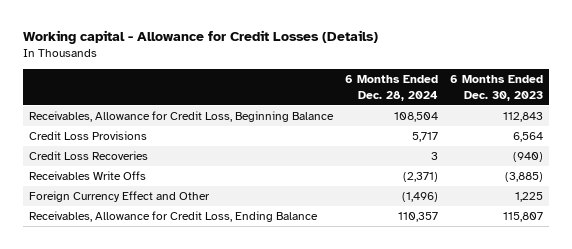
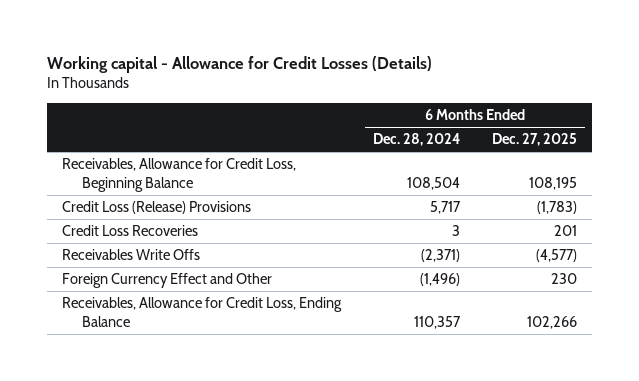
[450,75,544,101] 6 Months Ended Dec. 30, 2023 -> none
none -> [491,133,577,147] Dec. 27, 2025
[28,131,147,141] Credit Loss Provisions -> [62,201,252,215] Credit Loss (Release) Provisions

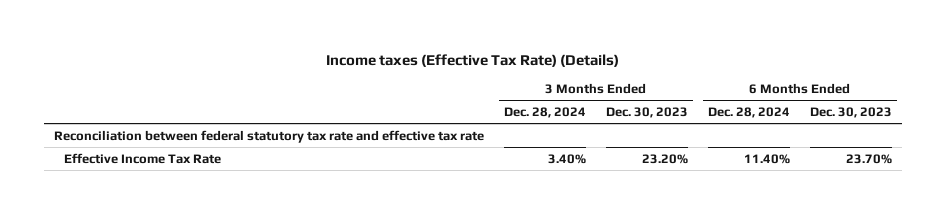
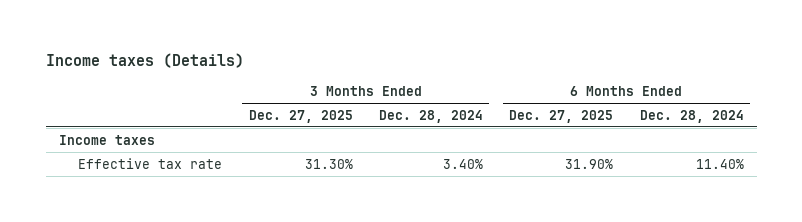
[326,53,620,67] Income taxes (Effective Tax Rate) (Details) -> [45,53,244,69] Income taxes (Details)
[606,107,689,119] Dec. 30, 2023 -> none
[810,107,893,119] Dec. 30, 2023 -> none
none -> [248,109,353,123] Dec. 27, 2025
none -> [509,109,614,123] Dec. 27, 2025
[54,129,485,143] Reconciliation between federal statutory tax rate and effective tax rate -> none
none -> [58,134,155,145] Income taxes
[63,152,221,164] Effective Income Tax Rate -> [78,157,223,169] Effective tax rate

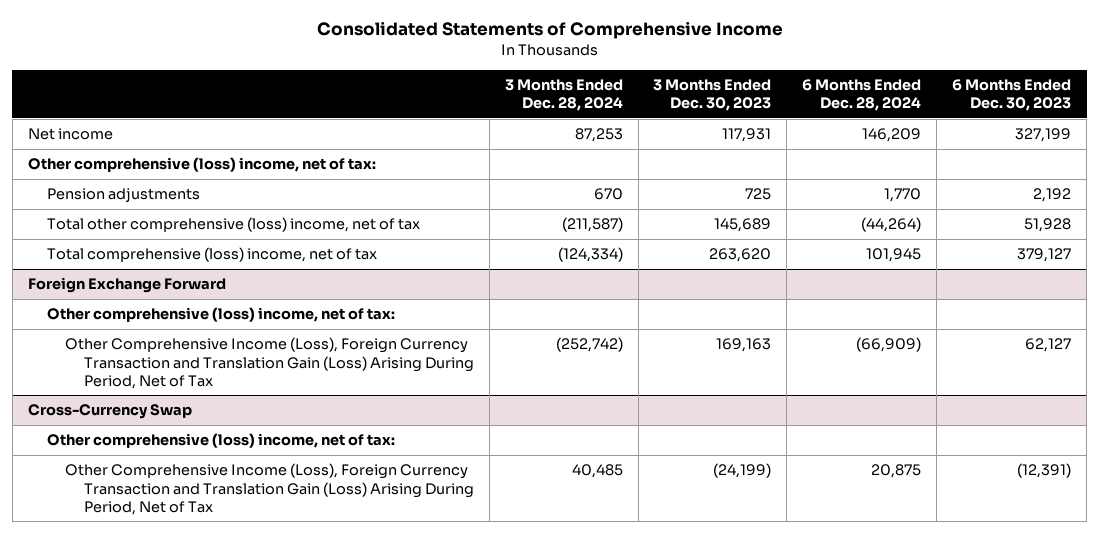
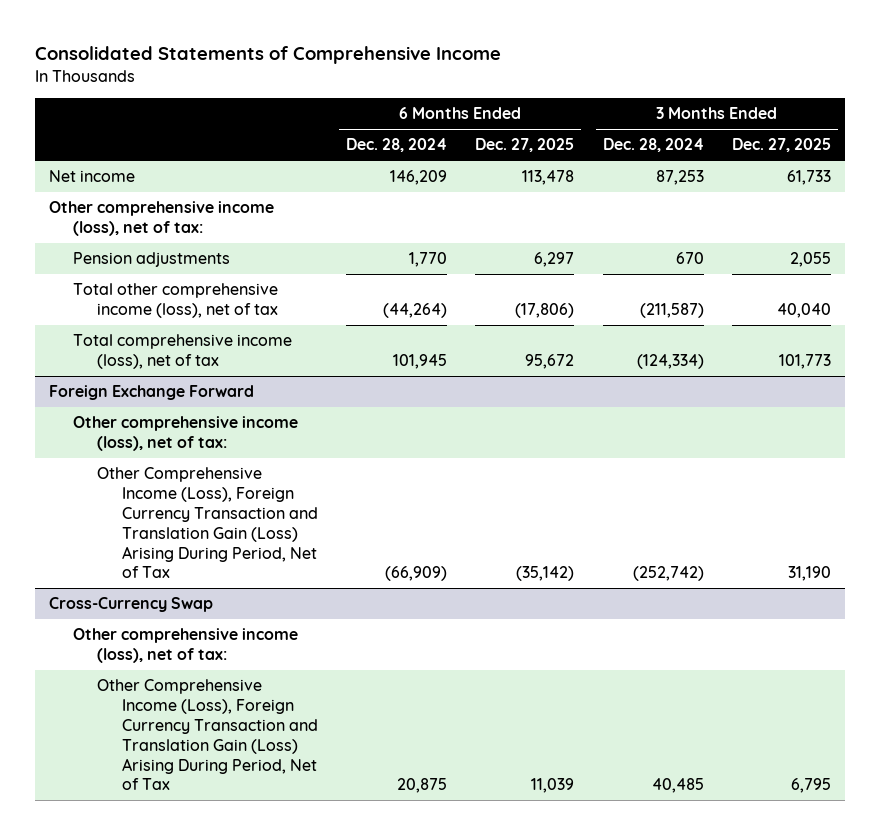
[653,78,772,112] 3 Months Ended Dec. 30, 2023 -> none
[952,78,1072,112] 6 Months Ended Dec. 30, 2023 -> none
none -> [475,138,575,153] Dec. 27, 2025
none -> [732,138,832,153] Dec. 27, 2025
[27,157,376,173] Other comprehensive (loss) income, net of tax: -> [49,201,275,237] Other comprehensive income (loss), net of tax:
[46,217,420,233] Total other comprehensive (loss) income, net of tax -> [73,283,279,319] Total other comprehensive income (loss), net of tax
[46,247,377,263] Total comprehensive (loss) income, net of tax -> [73,334,293,370] Total comprehensive income (loss), net of tax
[46,307,395,323] Other comprehensive (loss) income, net of tax: -> [73,416,299,452] Other comprehensive income (loss), net of tax:
[46,433,395,449] Other comprehensive (loss) income, net of tax: -> [73,628,299,664] Other comprehensive income (loss), net of tax:

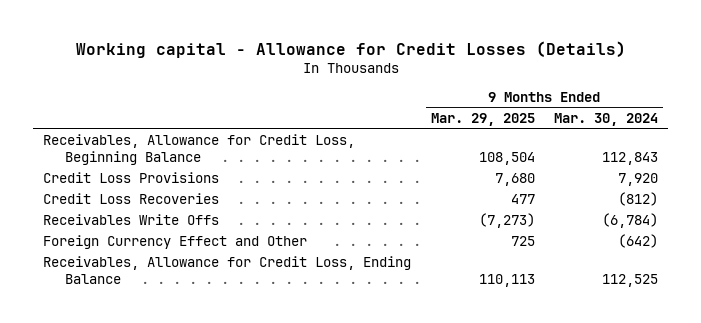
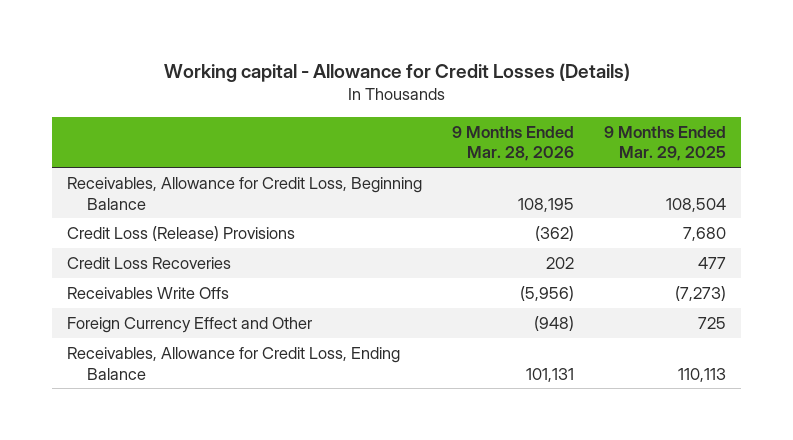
[554,113,659,127] Mar. 30, 2024 -> none
none -> [452,125,575,162] 9 Months Ended Mar. 28, 2026
[43,172,220,184] Credit Loss Provisions -> [67,225,296,241] Credit Loss (Release) Provisions

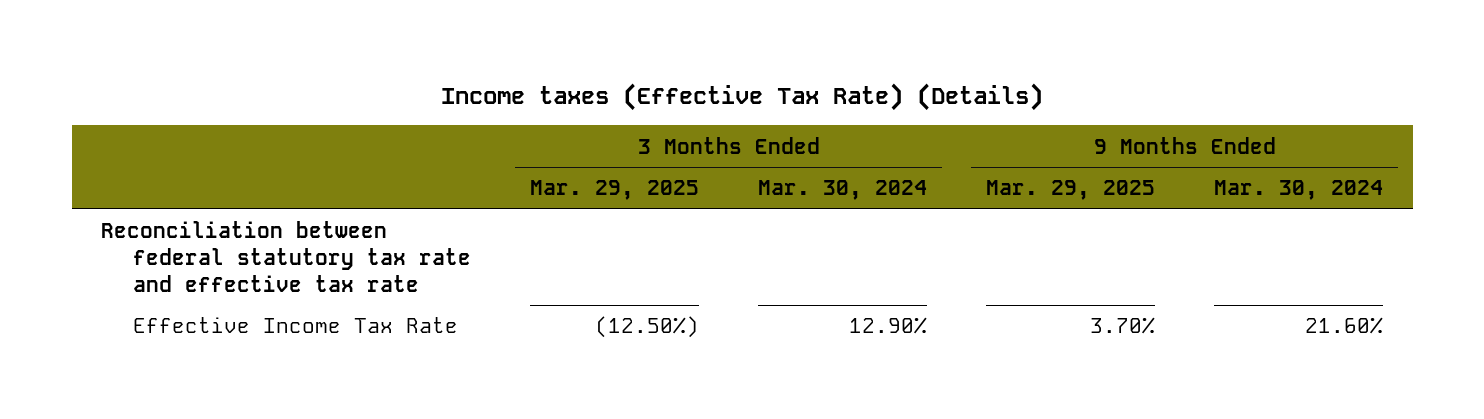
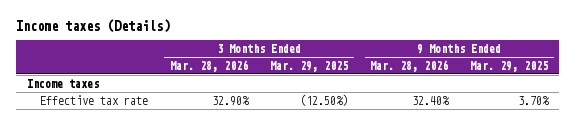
[441,83,1044,112] Income taxes (Effective Tax Rate) (Details) -> [15,18,170,33] Income taxes (Details)
[758,180,928,201] Mar. 30, 2024 -> none
[1214,180,1384,201] Mar. 30, 2024 -> none
none -> [169,59,248,72] Mar. 28, 2026
none -> [370,59,449,72] Mar. 28, 2026
[101,221,472,292] Reconciliation between federal statutory tax rate and effective tax rate -> none
none -> [26,78,99,88] Income taxes
[133,317,459,334] Effective Income Tax Rate -> [39,94,148,105] Effective tax rate

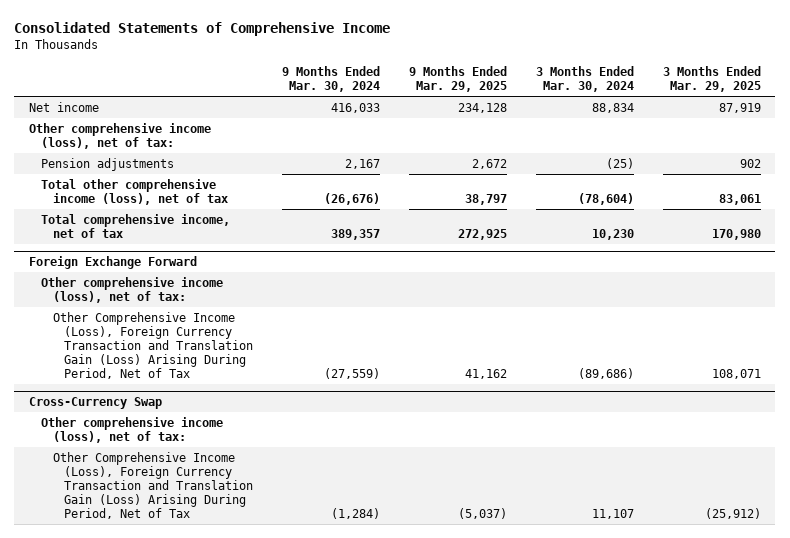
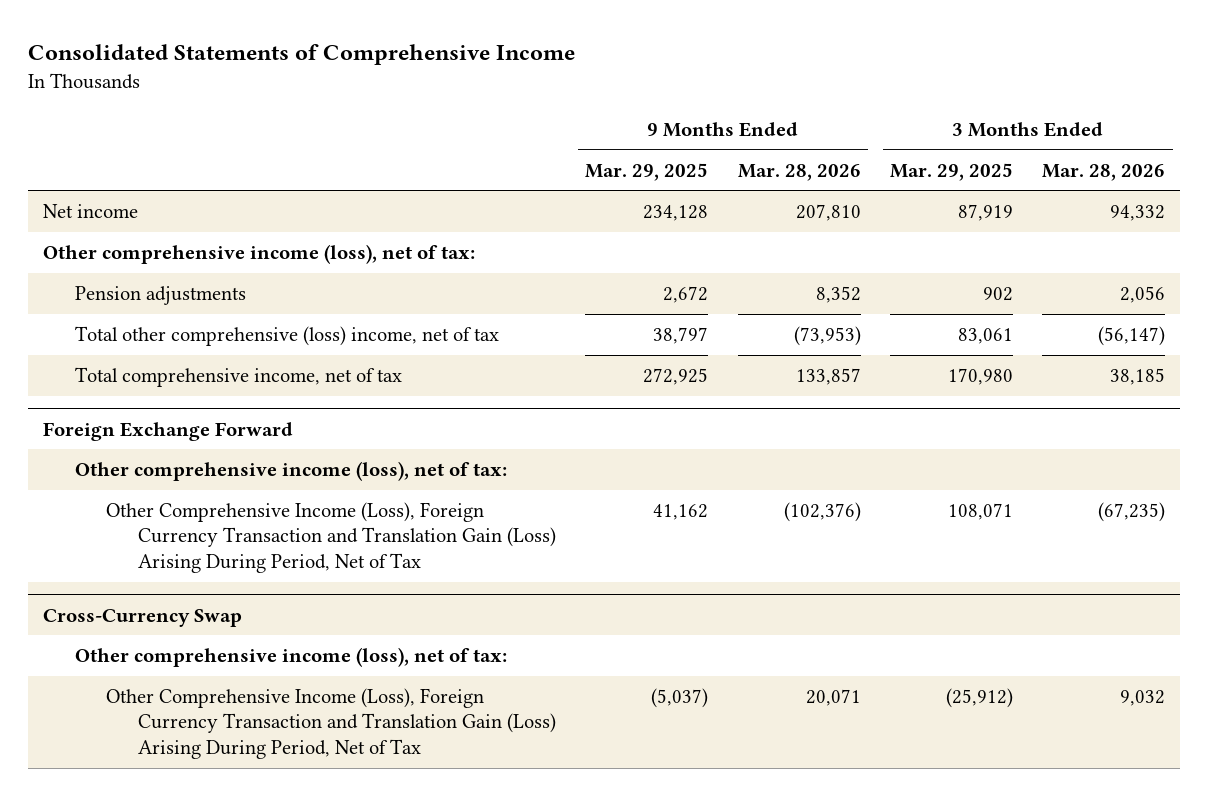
[282,66,381,93] 9 Months Ended Mar. 30, 2024 -> none
[536,66,635,93] 3 Months Ended Mar. 30, 2024 -> none
none -> [737,163,861,181] Mar. 28, 2026
none -> [1042,163,1166,181] Mar. 28, 2026
[40,179,228,206] Total other comprehensive income (loss), net of tax -> [74,326,499,347] Total other comprehensive (loss) income, net of tax

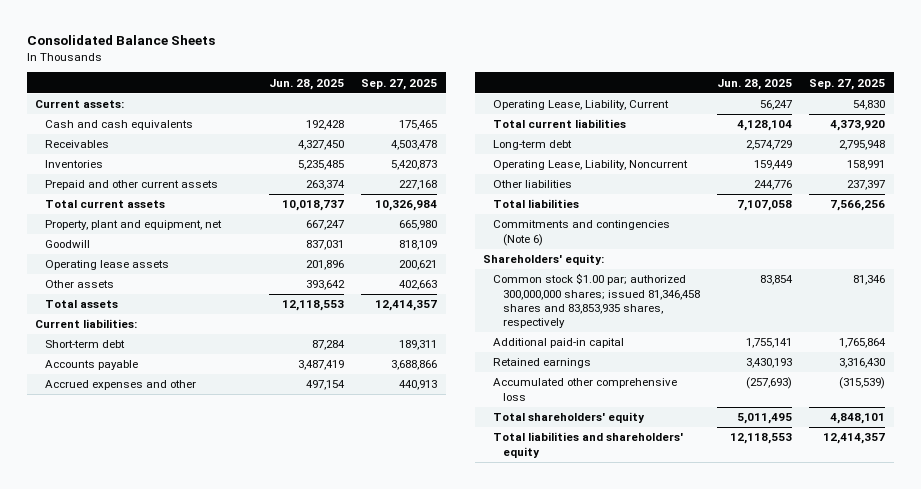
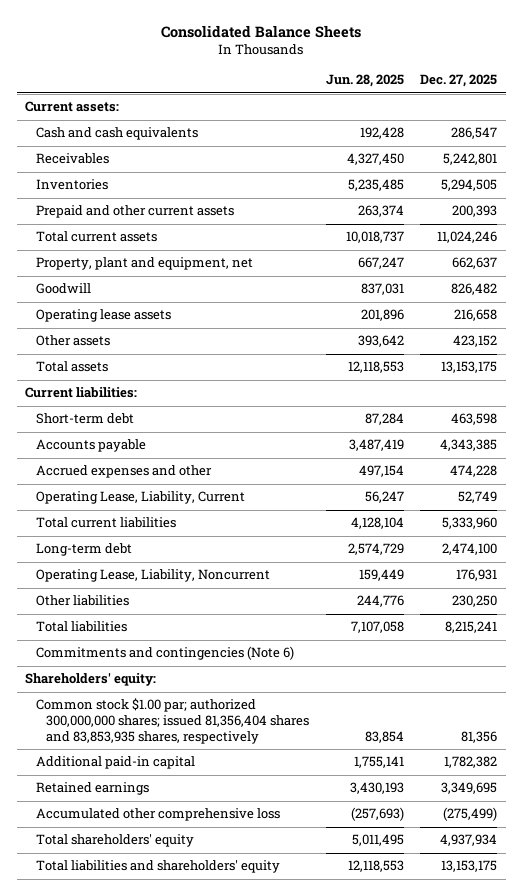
[361,78,438,90] Sep. 27, 2025 -> none
none -> [420,74,498,88] Dec. 27, 2025
[493,273,701,328] Common stock $1.00 par; authorized 300,000,000 shares; issued 81,346,458 shares and 83,853,935 shares, respectively -> [35,698,310,745] Common stock $1.00 par; authorized 300,000,000 shares; issued 81,356,404 shares and 83,853,935 shares, respectively

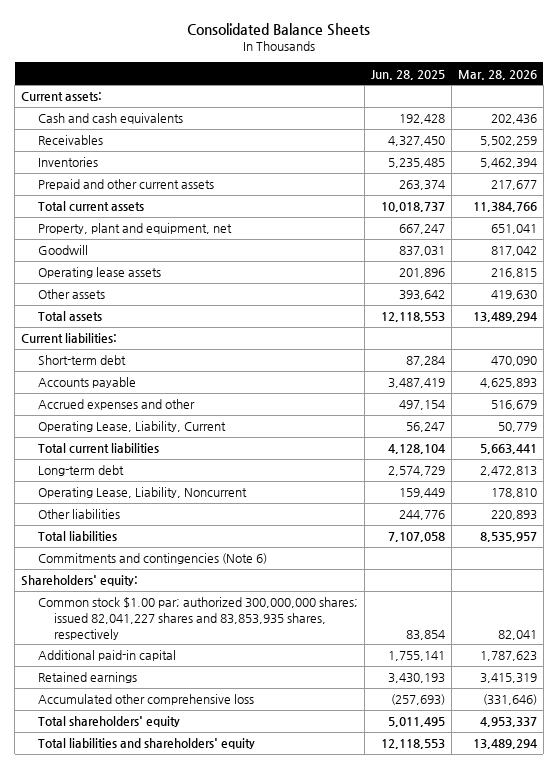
[420,74,498,88] Dec. 27, 2025 -> none
none -> [457,69,537,80] Mar. 28, 2026
[35,698,310,745] Common stock $1.00 par; authorized 300,000,000 shares; issued 81,356,404 shares and 83,853,935 shares, respectively -> [37,597,358,640] Common stock $1.00 par; authorized 300,000,000 shares; issued 82,041,227 shares and 83,853,935 shares, respectively

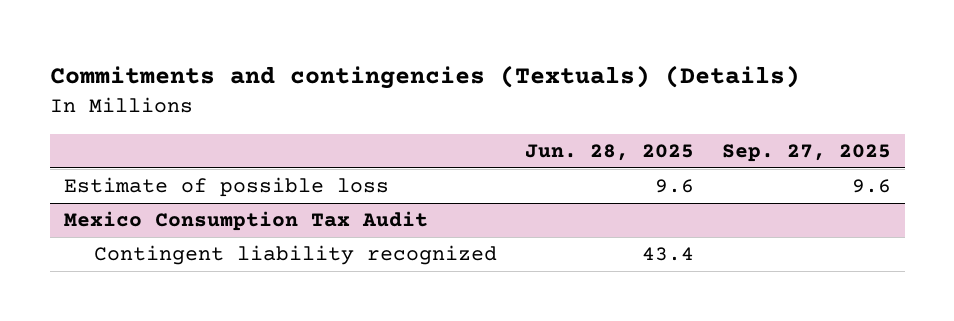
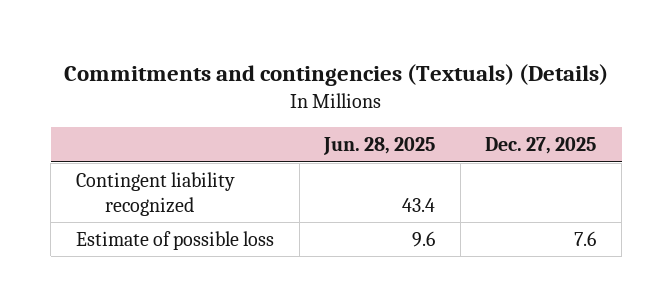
[721,144,891,163] Sep. 27, 2025 -> none
none -> [485,137,597,155] Dec. 27, 2025
[63,211,428,232] Mexico Consumption Tax Audit -> none
[63,177,389,198] Estimate of possible loss -> [75,230,274,250] Estimate of possible loss

